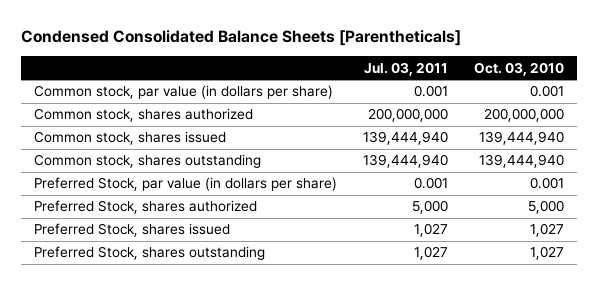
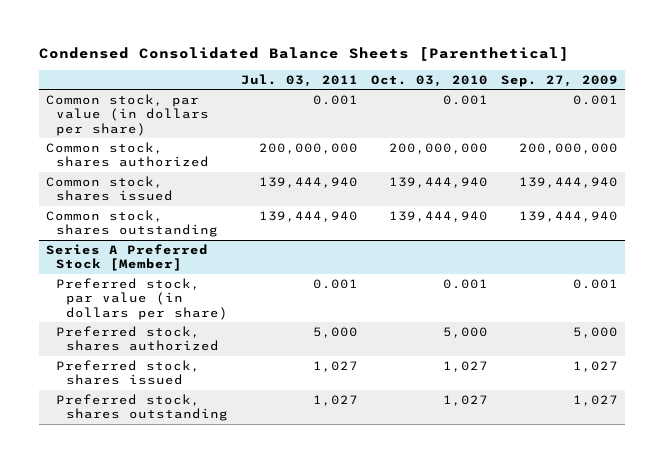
[20,30,461,47] Condensed Consolidated Balance Sheets [Parentheticals] -> [39,46,570,61] Condensed Consolidated Balance Sheets [Parenthetical]
none -> [501,74,619,87] Sep. 27, 2009
none -> [46,243,209,272] Series A Preferred Stock [Member]
[33,177,337,192] Preferred Stock, par value (in dollars per share) -> [55,277,228,320] Preferred stock, par value (in dollars per share)
[33,200,257,215] Preferred Stock, shares authorized -> [55,325,219,352] Preferred stock, shares authorized
[33,223,230,238] Preferred Stock, shares issued -> [55,359,200,386] Preferred stock, shares issued
[33,246,265,261] Preferred Stock, shares outstanding -> [55,393,228,422] Preferred stock, shares outstanding

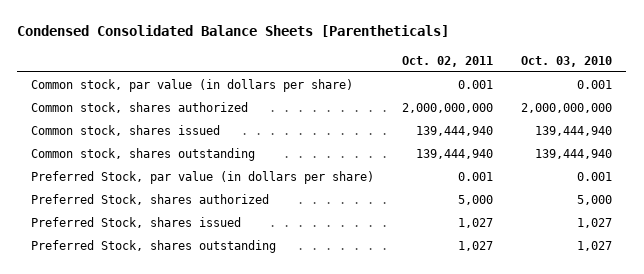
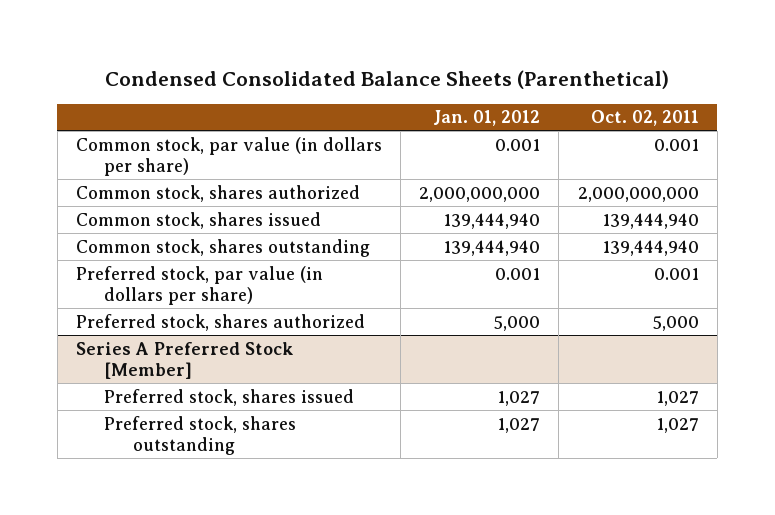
[17,25,450,38] Condensed Consolidated Balance Sheets [Parentheticals] -> [105,69,670,89] Condensed Consolidated Balance Sheets (Parenthetical)
[521,55,613,67] Oct. 03, 2010 -> none
none -> [433,110,541,127] Jan. 01, 2012
[31,171,375,185] Preferred Stock, par value (in dollars per share) -> [76,265,324,305] Preferred stock, par value (in dollars per share)
[31,194,270,206] Preferred Stock, shares authorized -> [76,313,366,331] Preferred stock, shares authorized
none -> [76,341,294,379] Series A Preferred Stock [Member]
[31,217,242,229] Preferred Stock, shares issued -> [104,388,355,406] Preferred stock, shares issued
[31,240,277,254] Preferred Stock, shares outstanding -> [104,415,297,455] Preferred stock, shares outstanding

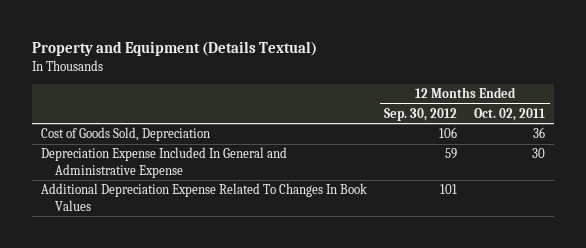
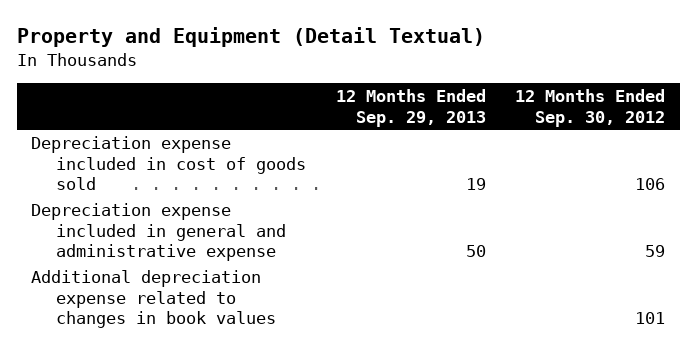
[32,40,318,56] Property and Equipment (Details Textual) -> [16,27,485,48] Property and Equipment (Detail Textual)
[474,107,546,121] Oct. 02, 2011 -> none
none -> [335,88,486,127] 12 Months Ended Sep. 29, 2013
[41,127,211,142] Cost of Goods Sold, Depreciation -> [31,135,307,191] Depreciation expense included in cost of goods sold
[41,147,288,178] Depreciation Expense Included In General and Administrative Expense -> [31,202,287,262] Depreciation expense included in general and administrative expense
[41,183,368,211] Additional Depreciation Expense Related To Changes In Book Values -> [31,269,277,329] Additional depreciation expense related to changes in book values

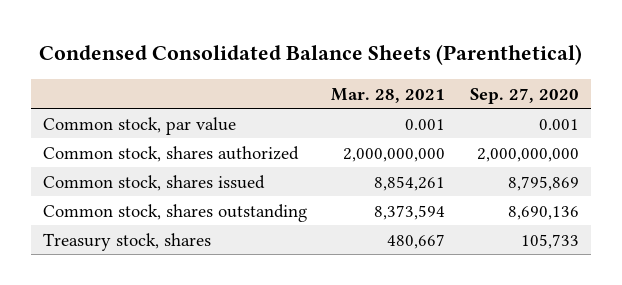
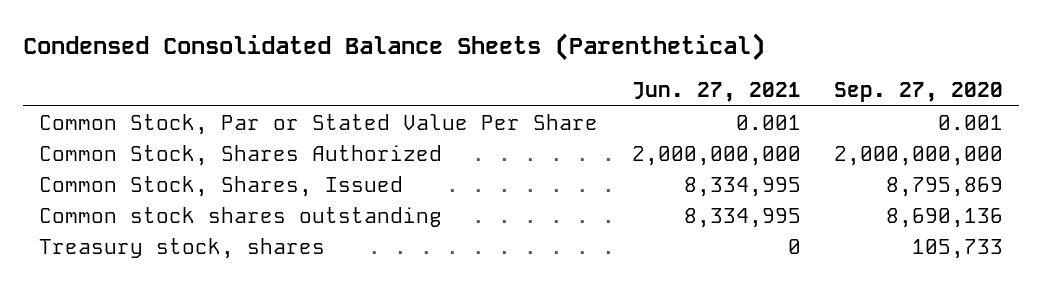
[331,87,446,103] Mar. 28, 2021 -> none
none -> [631,82,801,103] Jun. 27, 2021
[43,116,237,135] Common stock, par value -> [39,113,599,135] Common Stock, Par or Stated Value Per Share
[43,145,300,162] Common stock, shares authorized -> [39,144,443,166] Common Stock, Shares Authorized
[43,174,266,191] Common stock, shares issued -> [39,175,404,197] Common Stock, Shares, Issued
[43,203,308,222] Common stock, shares outstanding -> [39,206,443,227] Common stock shares outstanding

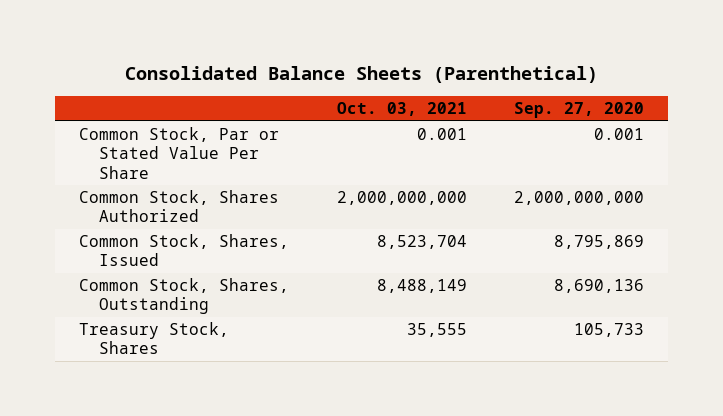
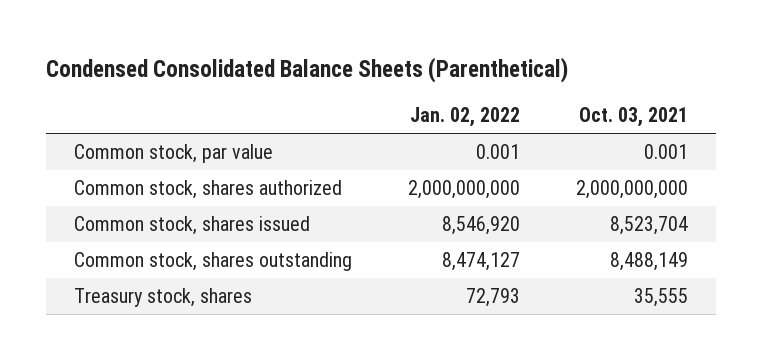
[124,66,598,84] Consolidated Balance Sheets (Parenthetical) -> [45,56,568,83] Condensed Consolidated Balance Sheets (Parenthetical)
[513,102,644,119] Sep. 27, 2020 -> none
none -> [410,107,521,128] Jan. 02, 2022
[79,127,280,179] Common Stock, Par or Stated Value Per Share -> [73,144,273,164] Common stock, par value
[79,190,280,223] Common Stock, Shares Authorized -> [73,180,342,200] Common stock, shares authorized
[79,234,290,267] Common Stock, Shares, Issued -> [73,216,310,236] Common stock, shares issued
[79,278,290,315] Common Stock, Shares, Outstanding -> [73,252,352,272] Common stock, shares outstanding
[79,322,230,355] Treasury Stock, Shares -> [73,288,252,308] Treasury stock, shares

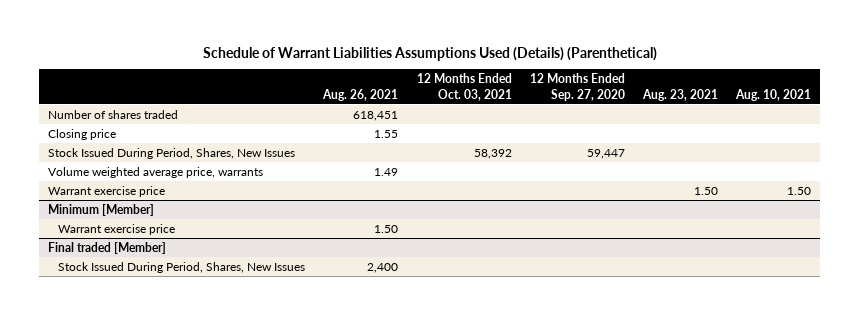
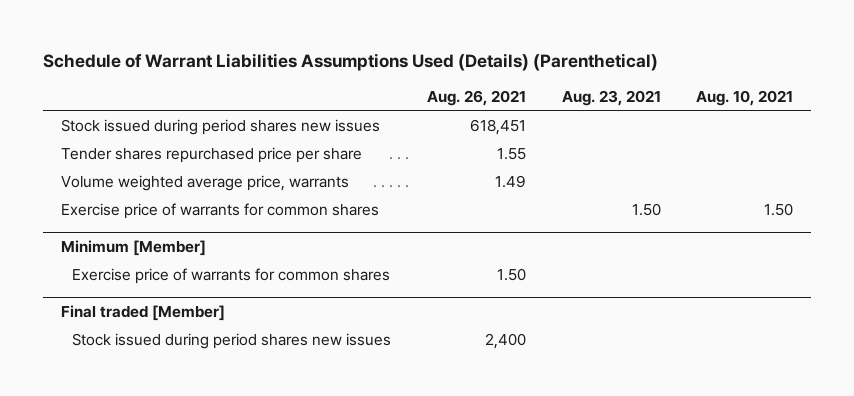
[416,73,512,101] 12 Months Ended Oct. 03, 2021 -> none
[529,73,625,101] 12 Months Ended Sep. 27, 2020 -> none
[48,147,296,159] Stock Issued During Period, Shares, New Issues -> none
[48,109,179,119] Number of shares traded -> [60,118,380,135] Stock issued during period shares new issues
[48,128,117,140] Closing price -> [60,146,362,163] Tender shares repurchased price per share
[48,185,166,197] Warrant exercise price -> [60,202,379,219] Exercise price of warrants for common shares
[58,223,176,235] Warrant exercise price -> [72,267,391,284] Exercise price of warrants for common shares
[58,261,306,273] Stock Issued During Period, Shares, New Issues -> [72,332,392,349] Stock issued during period shares new issues

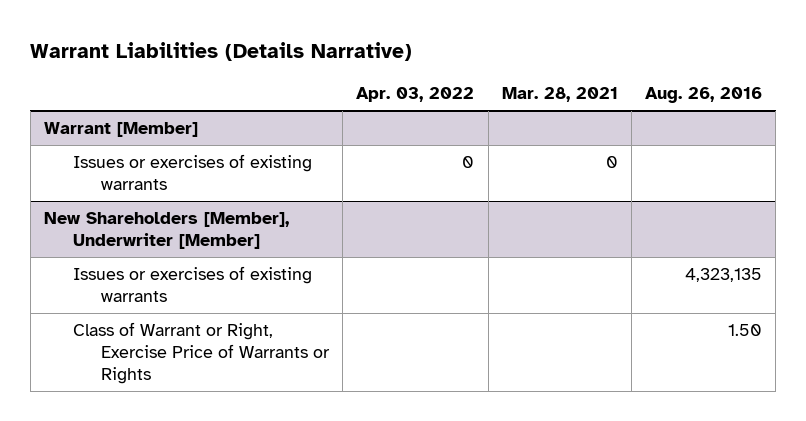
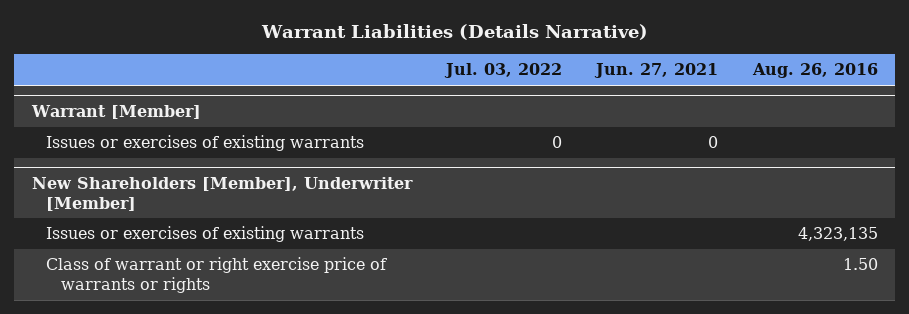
[356,87,475,103] Apr. 03, 2022 -> none
[501,87,618,103] Mar. 28, 2021 -> none
none -> [444,63,563,79] Jul. 03, 2022
none -> [594,63,719,79] Jun. 27, 2021
[72,322,331,385] Class of Warrant or Right, Exercise Price of Warrants or Rights -> [46,257,388,293] Class of warrant or right exercise price of warrants or rights

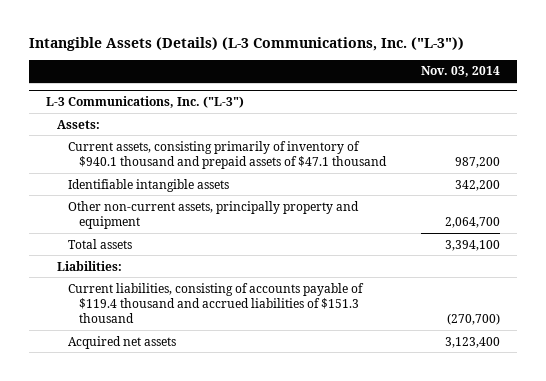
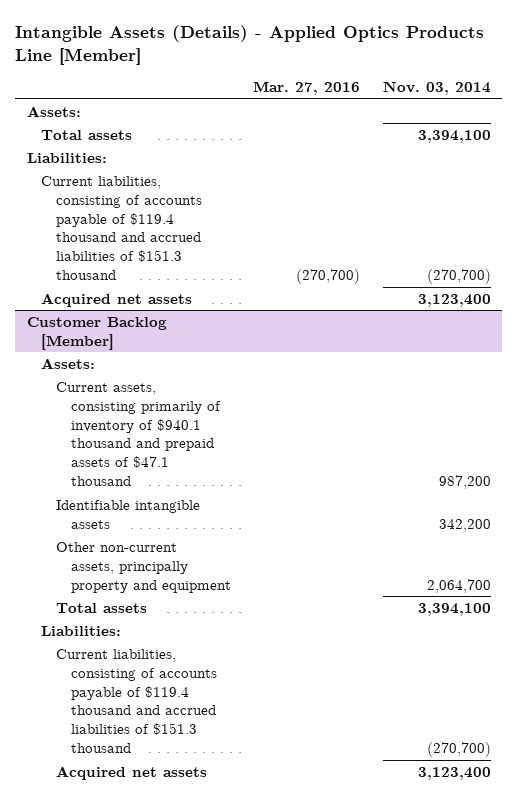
[28,36,464,51] Intangible Assets (Details) (L-3 Communications, Inc. ("L-3")) -> [15,25,485,65] Intangible Assets (Details) - Applied Optics Products Line [Member]
none -> [253,81,361,96] Mar. 27, 2016
[45,96,244,109] L-3 Communications, Inc. ("L-3") -> none
none -> [41,129,133,140] Total assets
none -> [26,152,107,163] Liabilities:
none -> [41,175,203,281] Current liabilities, consisting of accounts payable of $119.4 thousand and accrued liabilities of $151.3 thousand
none -> [41,292,193,307] Acquired net assets
none -> [26,316,167,350] Customer Backlog [Member]
none -> [41,357,96,369] Assets:

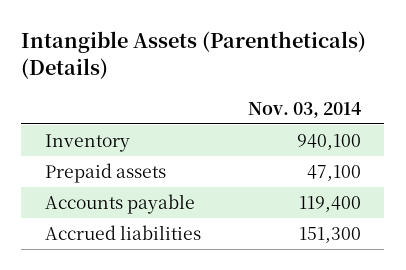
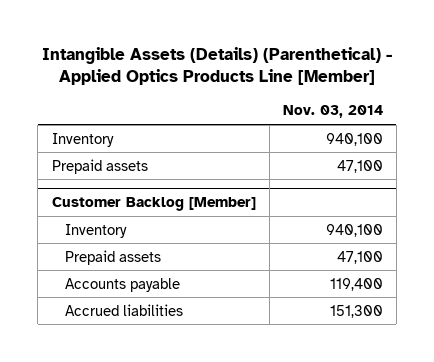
[21,31,367,80] Intangible Assets (Parentheticals) (Details) -> [42,47,393,86] Intangible Assets (Details) (Parenthetical) - Applied Optics Products Line [Member]
none -> [51,196,256,211] Customer Backlog [Member]
none -> [64,223,127,238] Inventory
none -> [64,249,161,265] Prepaid assets

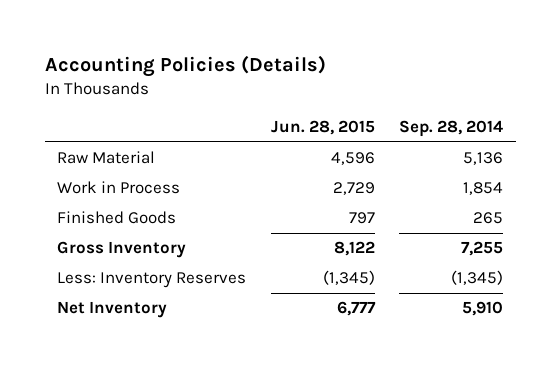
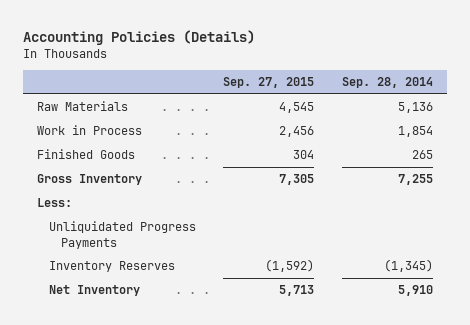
[270,120,375,136] Jun. 28, 2015 -> none
none -> [223,77,315,89] Sep. 27, 2015
[56,151,155,165] Raw Material -> [36,101,128,112] Raw Materials
none -> [36,198,72,208] Less:
none -> [48,221,196,249] Unliquidated Progress Payments
[56,272,246,289] Less: Inventory Reserves -> [48,261,175,273] Inventory Reserves

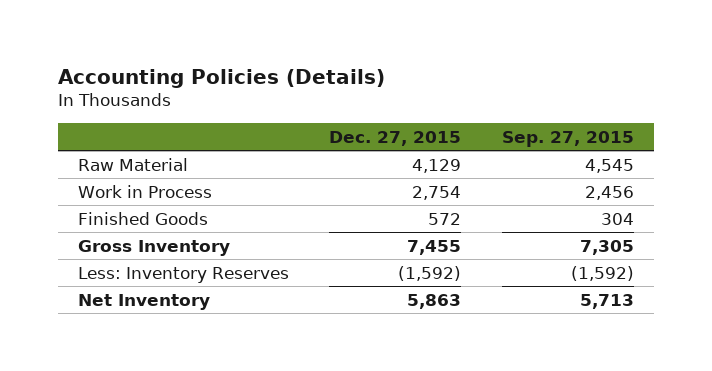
[342,77,434,89] Sep. 28, 2014 -> none
none -> [329,130,462,146] Dec. 27, 2015
[36,101,128,112] Raw Materials -> [78,157,189,171] Raw Material
[36,198,72,208] Less: -> none
[48,221,196,249] Unliquidated Progress Payments -> none
[48,261,175,273] Inventory Reserves -> [78,266,290,283] Less: Inventory Reserves

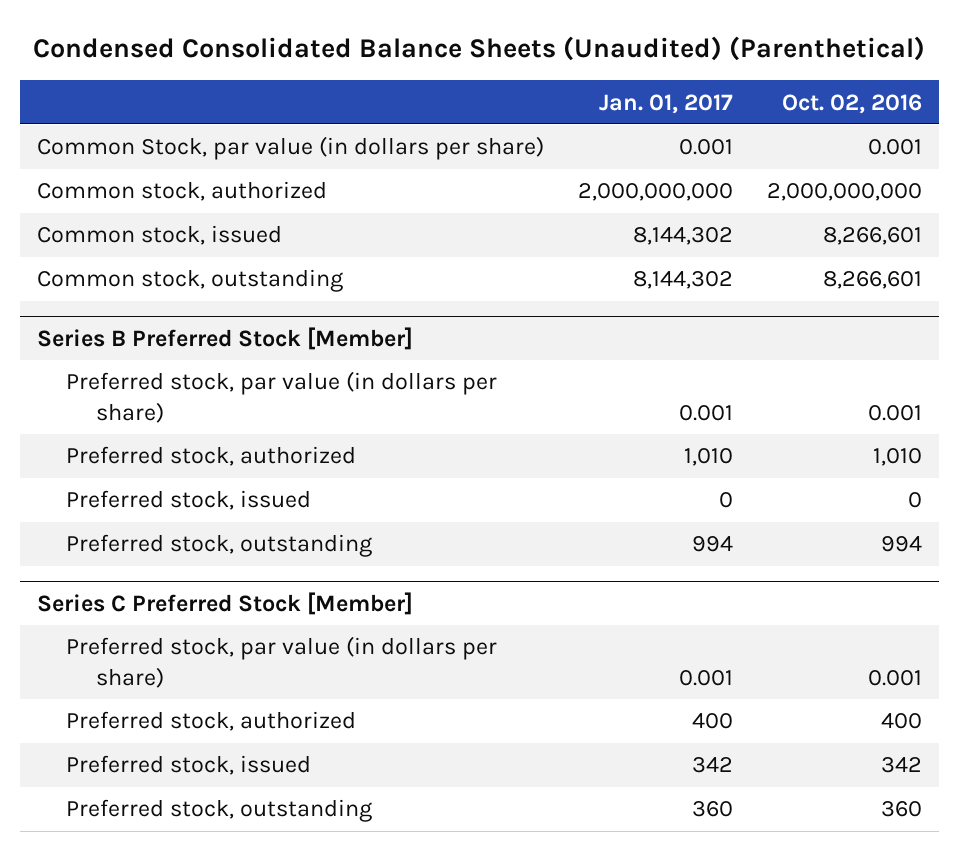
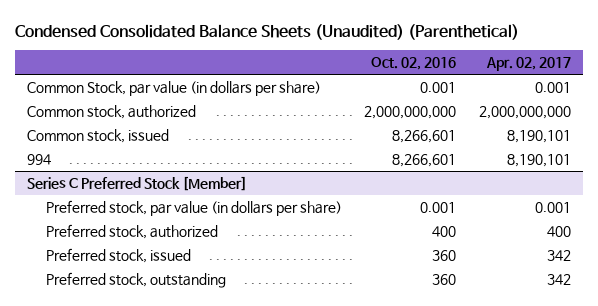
[598,93,733,114] Jan. 01, 2017 -> none
none -> [486,57,572,72] Apr. 02, 2017
[36,326,413,350] Series B Preferred Stock [Member] -> none
[66,371,498,423] Preferred stock, par value (in dollars per share) -> none
[66,446,357,467] Preferred stock, authorized -> none
[66,490,312,511] Preferred stock, issued -> none
[66,534,373,558] Preferred stock, outstanding -> none
[36,269,343,293] Common stock, outstanding -> [26,153,51,165] 994
[880,757,922,774] 342 -> [432,249,457,261] 360

